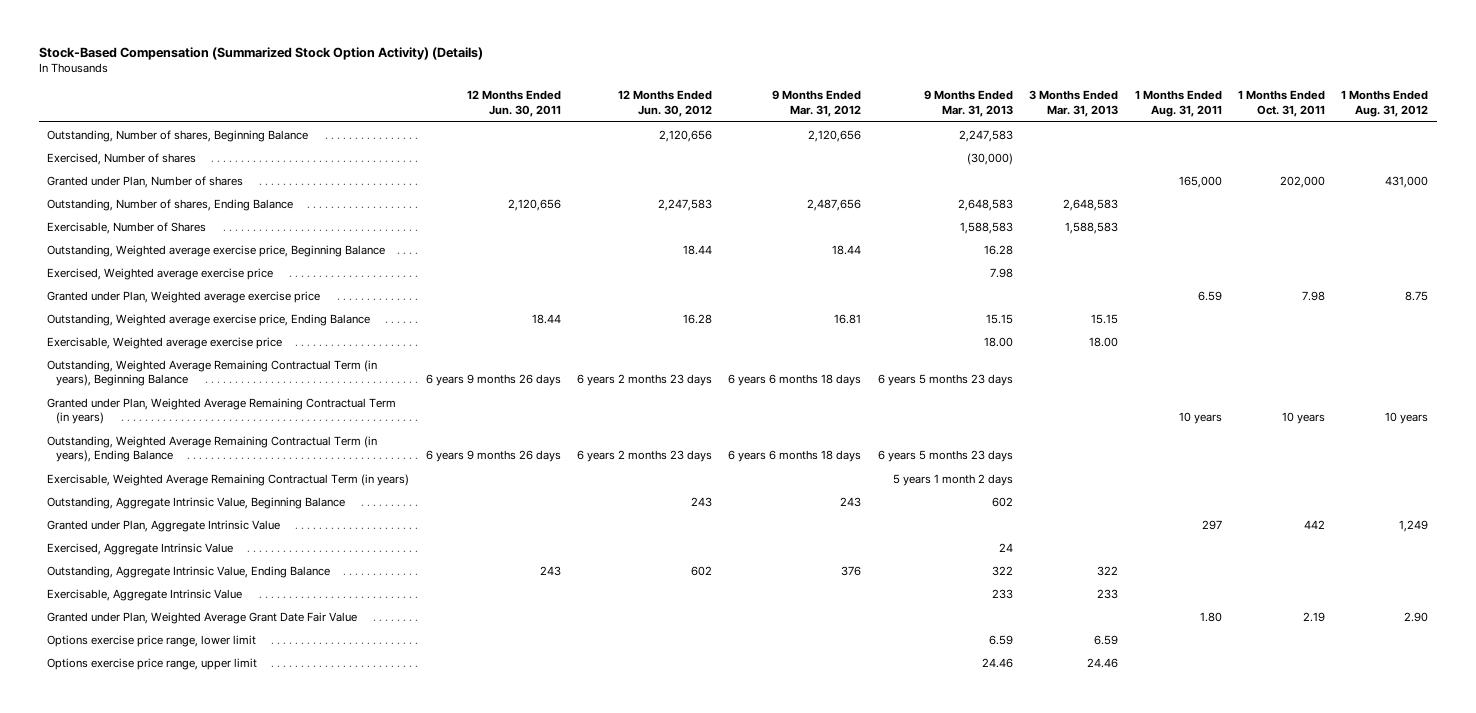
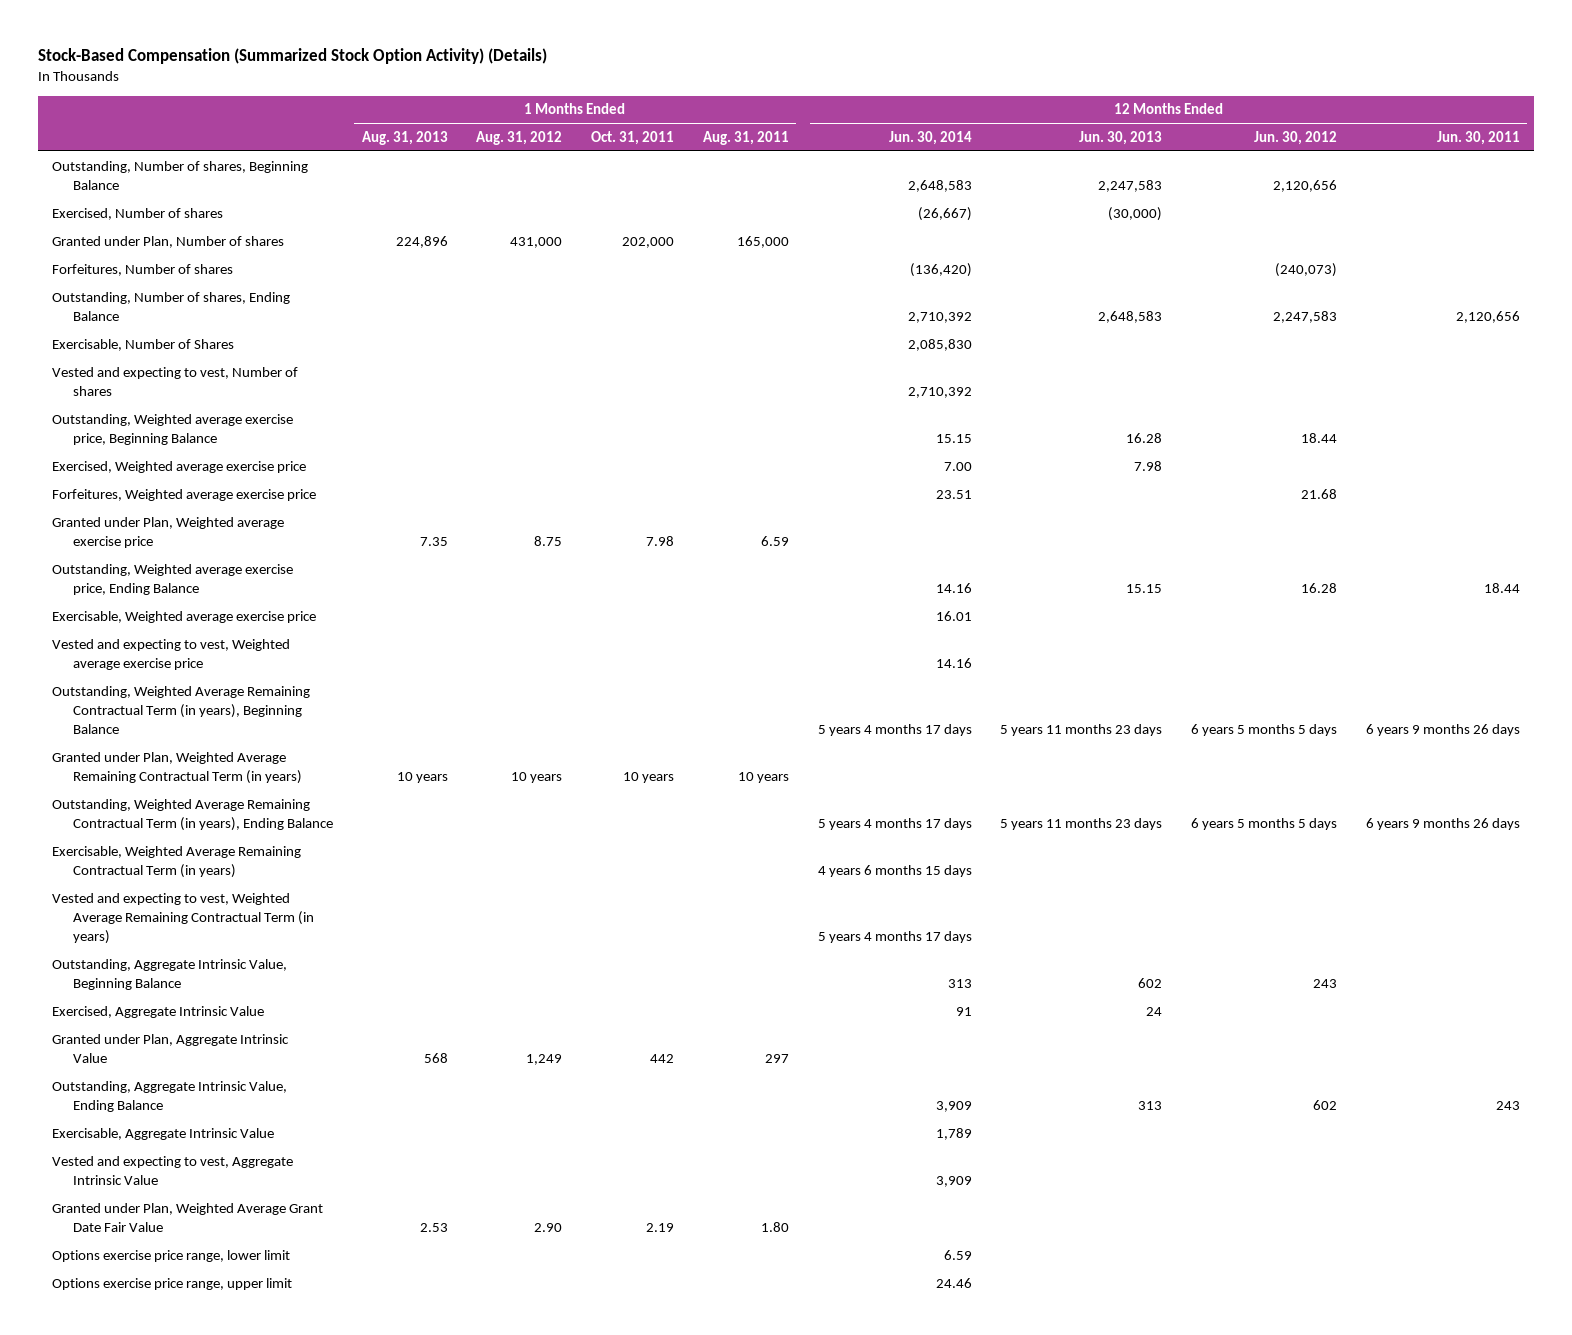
[772,90,862,117] 9 Months Ended Mar. 31, 2012 -> none
[923,90,1013,117] 9 Months Ended Mar. 31, 2013 -> none
[1029,90,1119,117] 3 Months Ended Mar. 31, 2013 -> none
none -> [361,130,448,145] Aug. 31, 2013
none -> [888,130,972,145] Jun. 30, 2014
none -> [1079,130,1163,145] Jun. 30, 2013
none -> [52,263,234,276] Forfeitures, Number of shares
none -> [52,366,299,396] Vested and expecting to vest, Number of shares
none -> [52,488,317,501] Forfeitures, Weighted average exercise price
none -> [52,638,291,670] Vested and expecting to vest, Weighted average exercise price
[577,374,713,387] 6 years 2 months 23 days -> [1191,723,1338,736] 6 years 5 months 5 days
[577,450,713,463] 6 years 2 months 23 days -> [1191,817,1338,830] 6 years 5 months 5 days
none -> [52,892,314,944] Vested and expecting to vest, Weighted Average Remaining Contractual Term (in years)
[47,519,281,532] Granted under Plan, Aggregate Intrinsic Value -> [52,1033,290,1063] Granted under Plan, Aggregate Intrinsic Value
none -> [52,1155,294,1185] Vested and expecting to vest, Aggregate Intrinsic Value

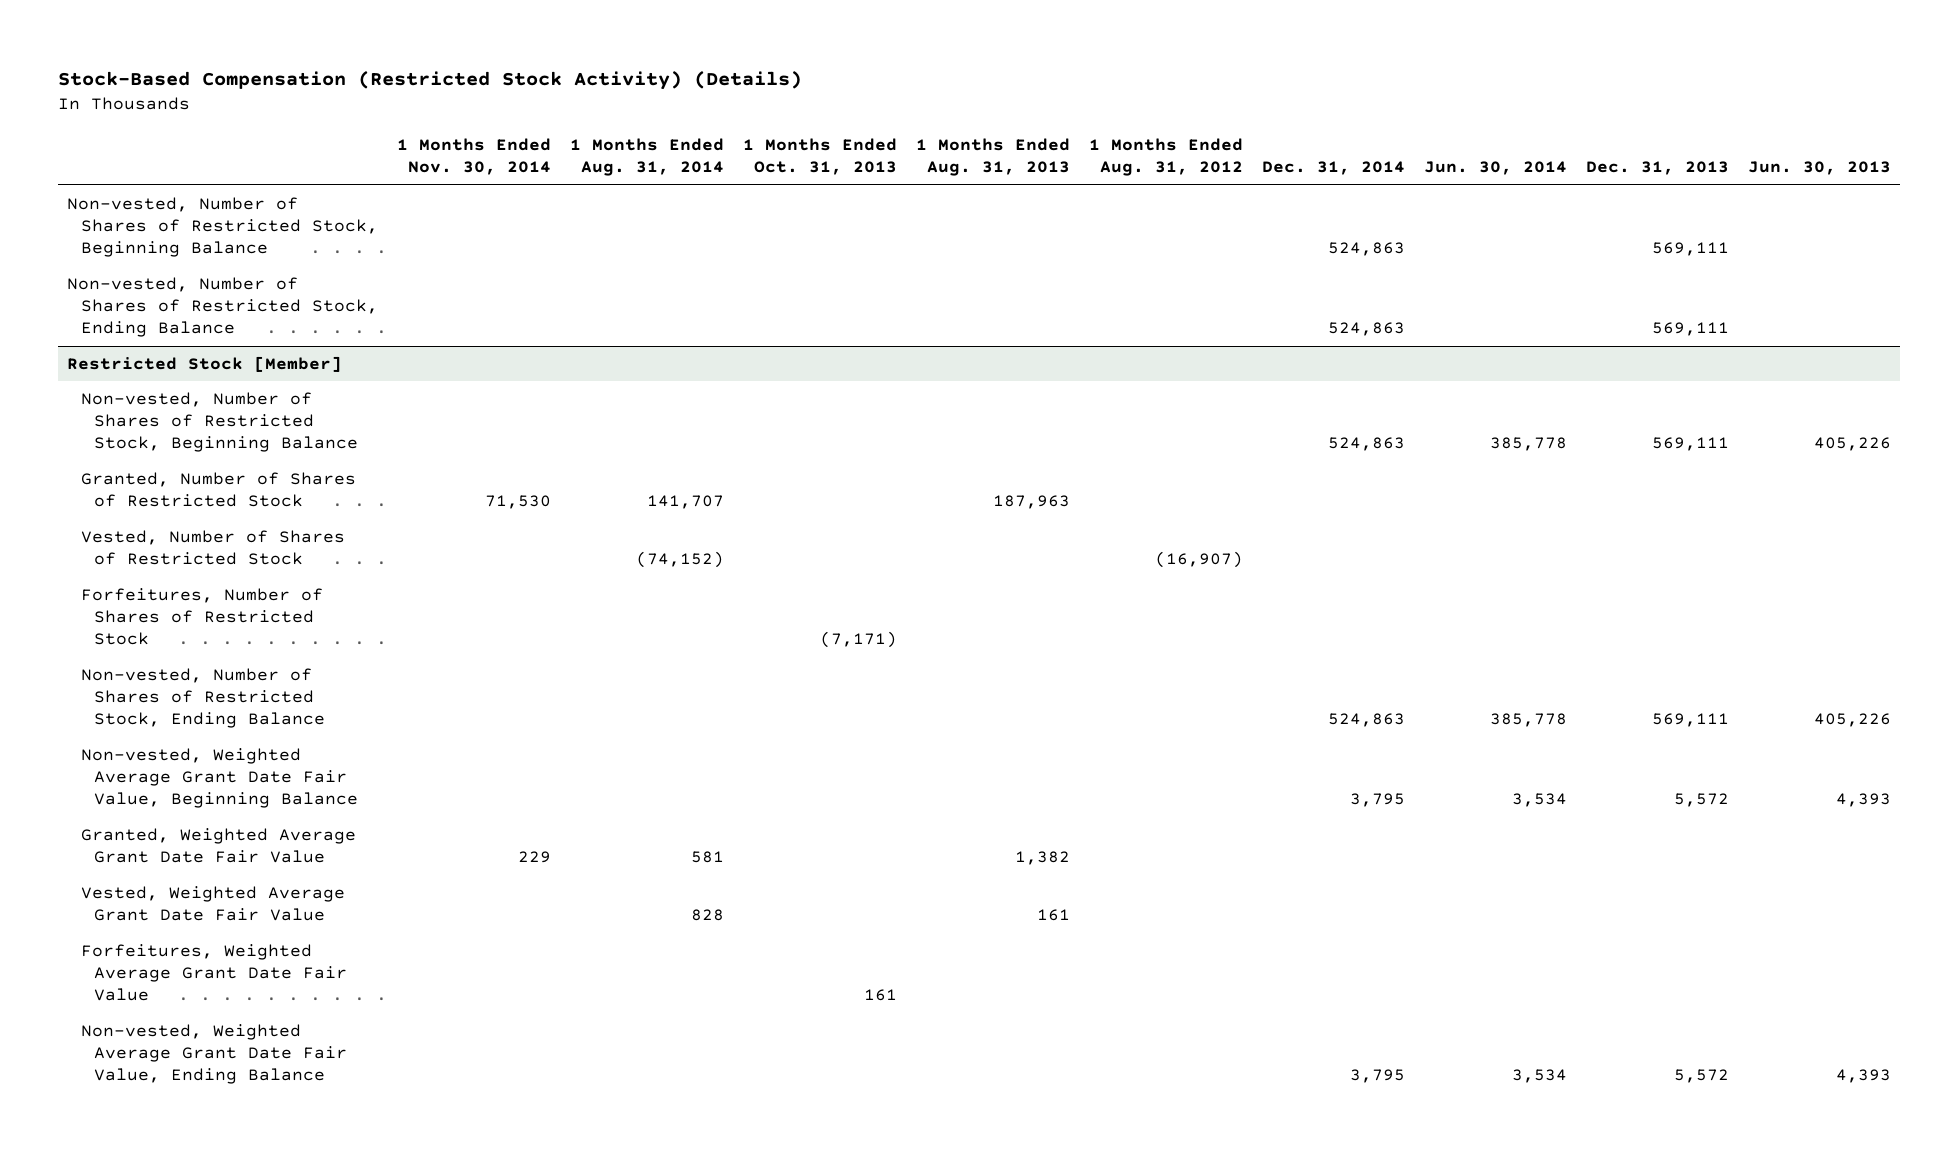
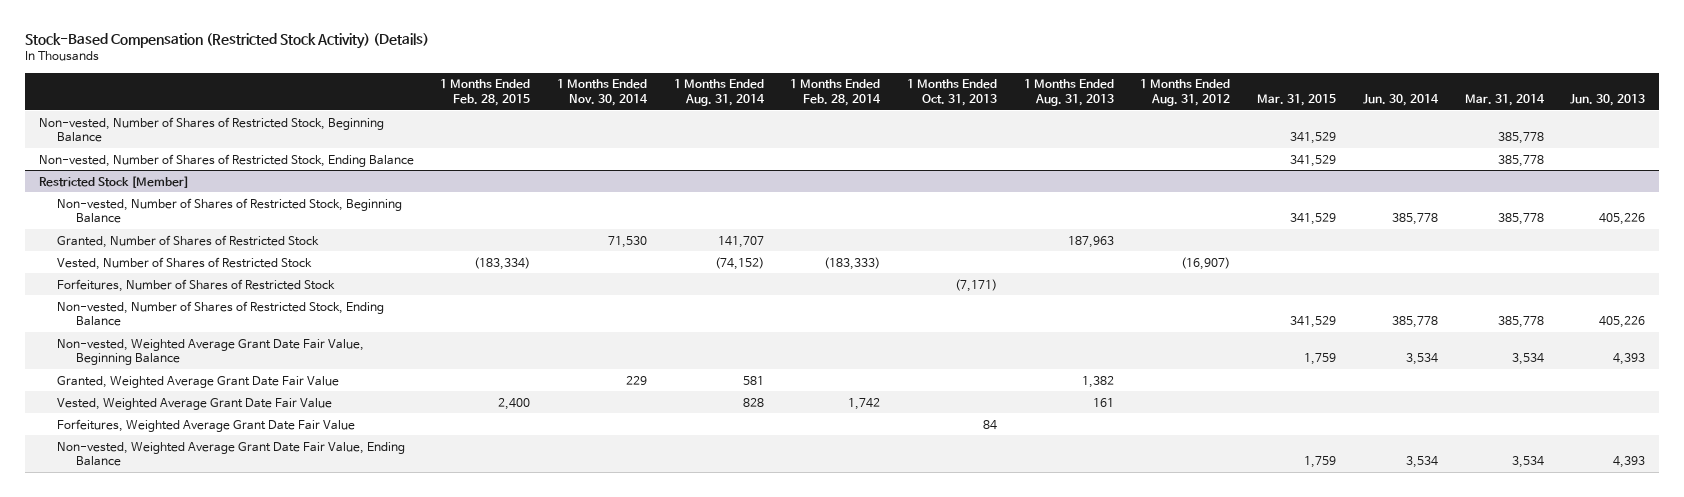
[1261,161,1405,176] Dec. 31, 2014 -> none
[1585,161,1729,176] Dec. 31, 2013 -> none
none -> [440,79,531,107] 1 Months Ended Feb. 28, 2015
none -> [790,79,882,107] 1 Months Ended Feb. 28, 2014
none -> [1257,94,1337,107] Mar. 31, 2015
none -> [1464,94,1545,107] Mar. 31, 2014
[863,989,897,1002] 161 -> [983,419,998,430] 84

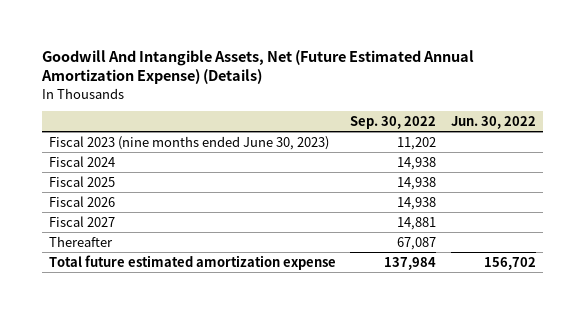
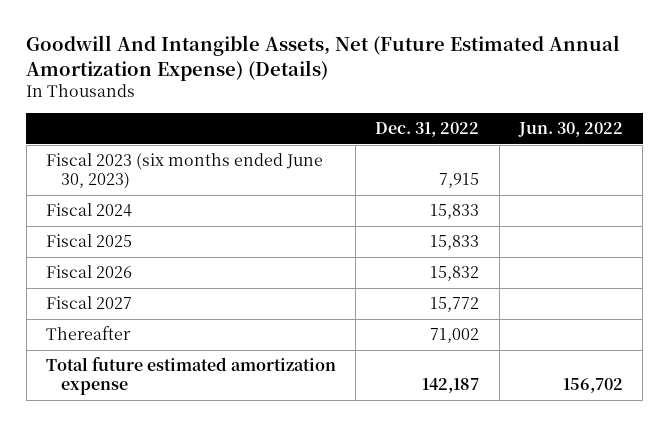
[350,115,437,129] Sep. 30, 2022 -> none
none -> [375,122,480,138] Dec. 31, 2022
[48,135,329,150] Fiscal 2023 (nine months ended June 30, 2023) -> [46,153,324,190] Fiscal 2023 (six months ended June 30, 2023)

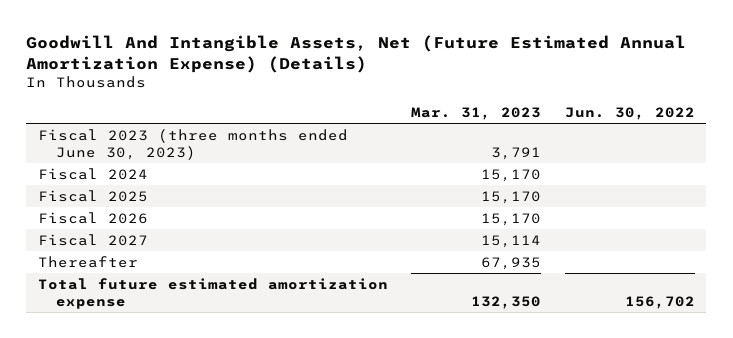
[375,122,480,138] Dec. 31, 2022 -> none
none -> [411,106,542,120] Mar. 31, 2023
[46,153,324,190] Fiscal 2023 (six months ended June 30, 2023) -> [37,128,348,160] Fiscal 2023 (three months ended June 30, 2023)

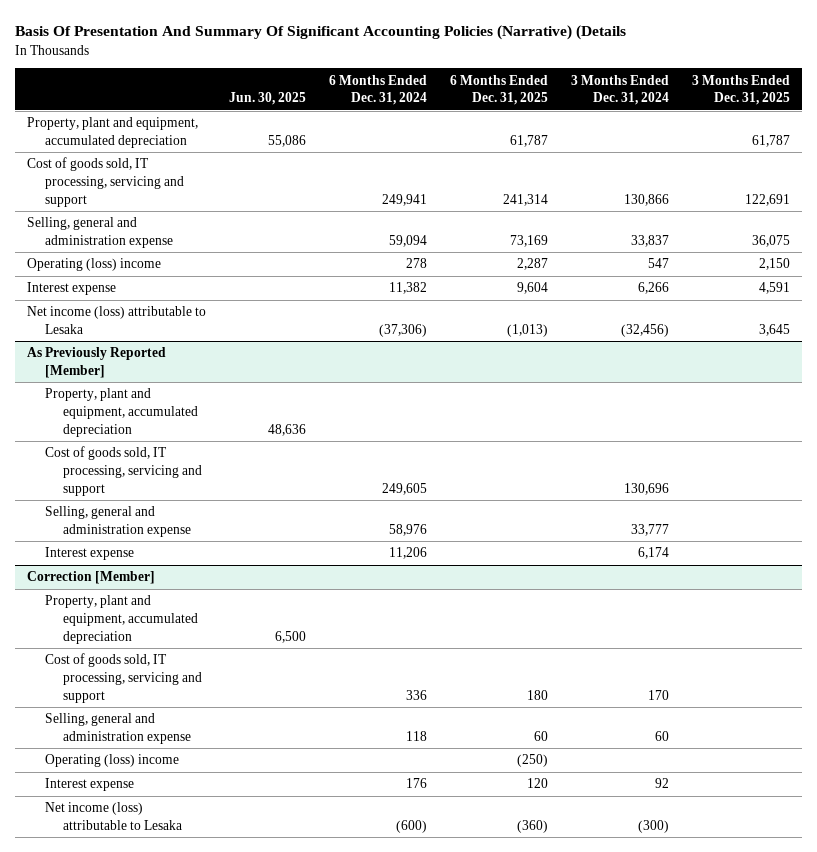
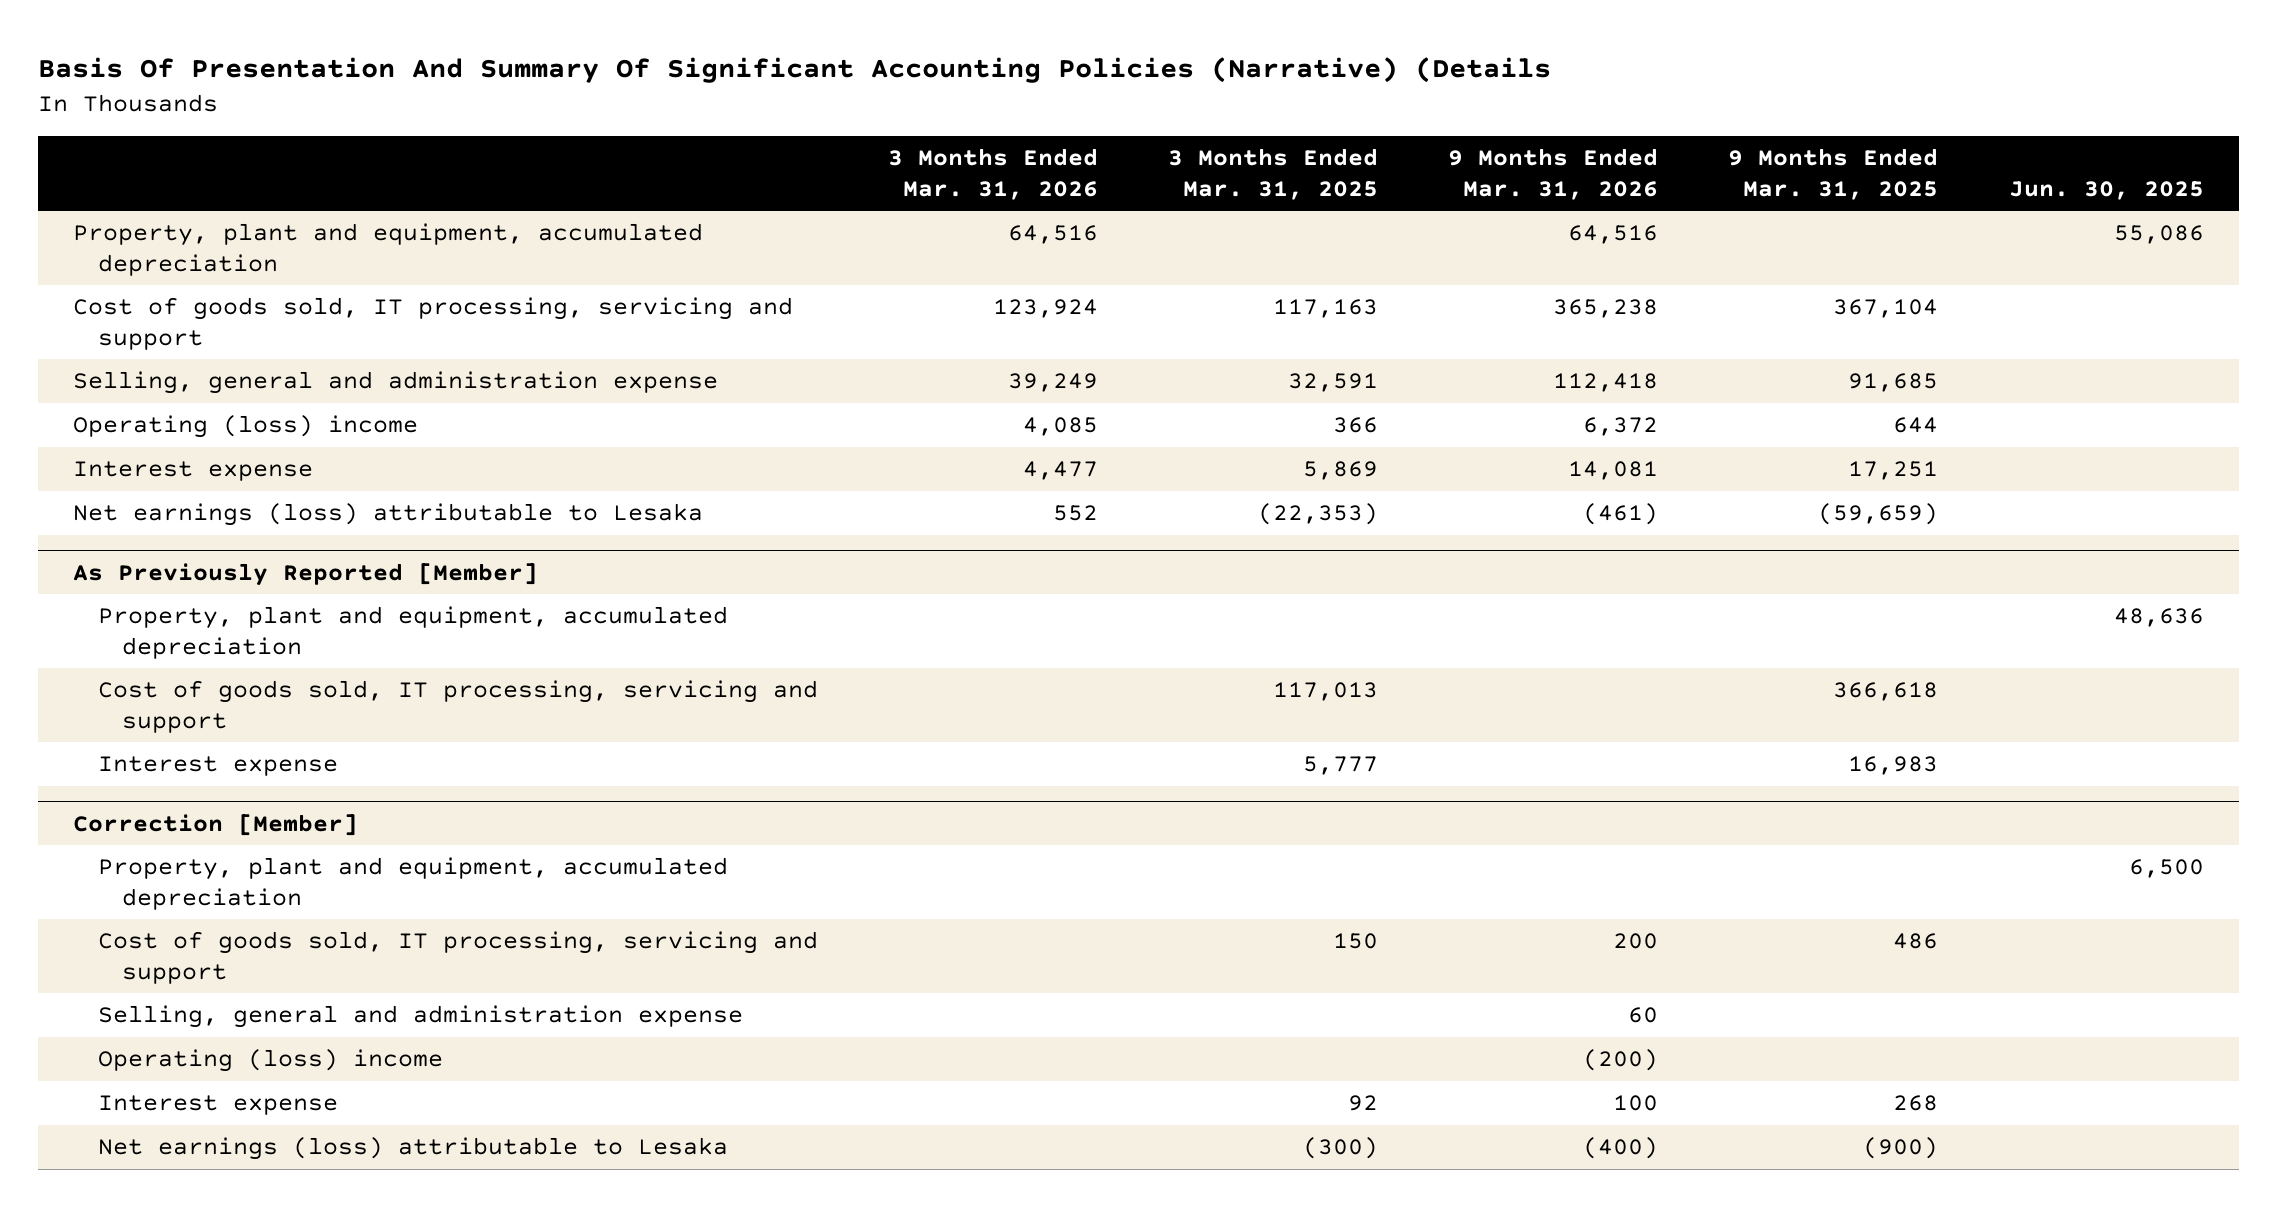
[328,74,427,106] 6 Months Ended Dec. 31, 2024 -> none
[450,74,549,106] 6 Months Ended Dec. 31, 2025 -> none
[571,74,670,106] 3 Months Ended Dec. 31, 2024 -> none
[692,74,791,106] 3 Months Ended Dec. 31, 2025 -> none
none -> [887,148,1098,200] 3 Months Ended Mar. 31, 2026
none -> [1167,148,1378,200] 3 Months Ended Mar. 31, 2025
none -> [1448,148,1659,200] 9 Months Ended Mar. 31, 2026
none -> [1728,148,1939,200] 9 Months Ended Mar. 31, 2025
[26,306,206,334] Net income (loss) attributable to Lesaka -> [73,503,704,527] Net earnings (loss) attributable to Lesaka
[44,506,191,537] Selling, general and administration expense -> none
[44,802,182,830] Net income (loss) attributable to Lesaka -> [97,1137,728,1161] Net earnings (loss) attributable to Lesaka

